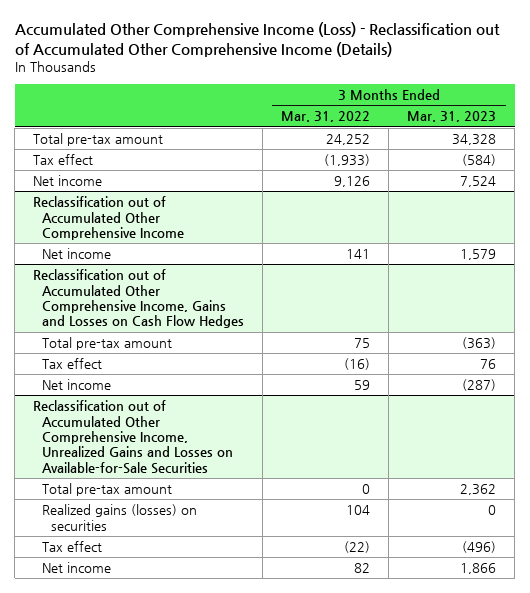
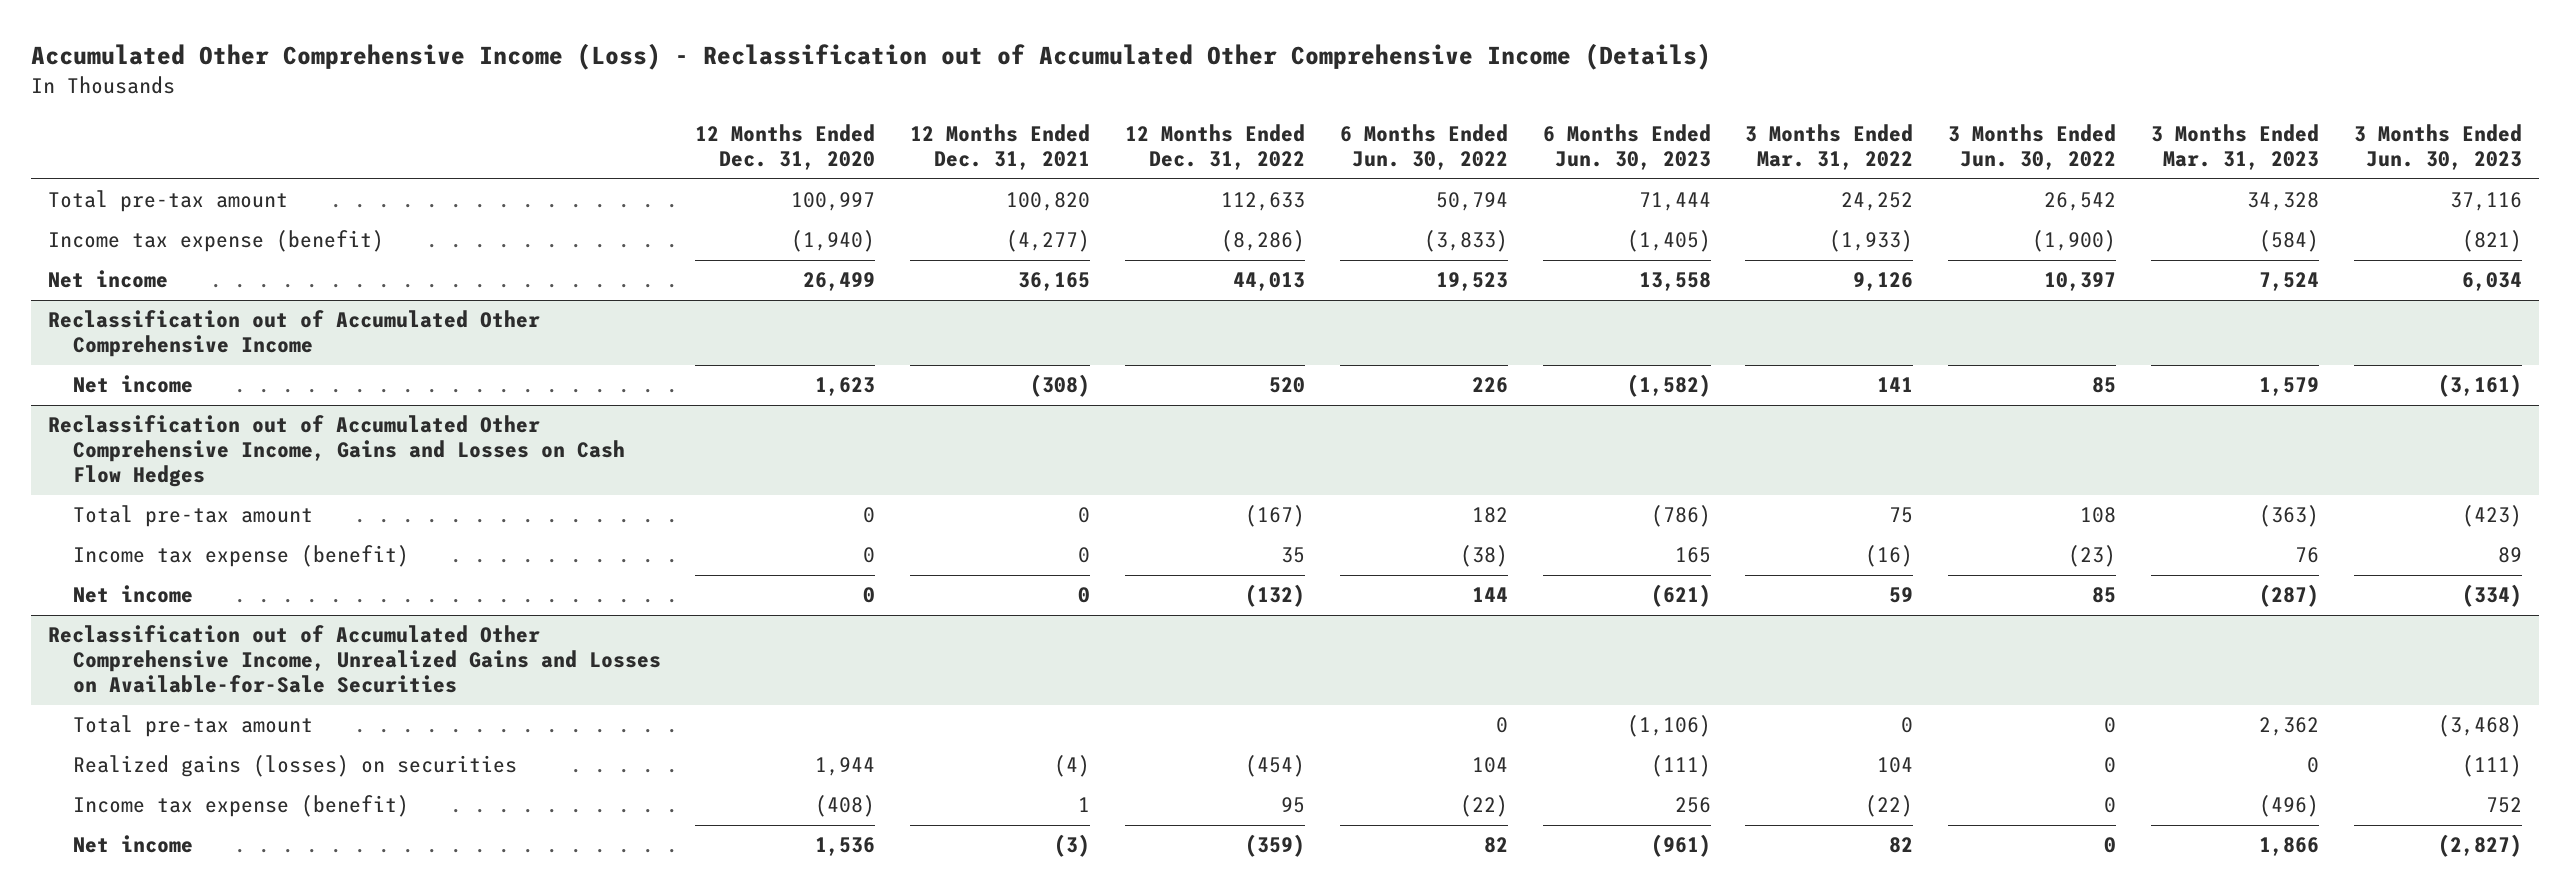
none -> [695,123,876,171] 12 Months Ended Dec. 31, 2020
none -> [910,123,1091,171] 12 Months Ended Dec. 31, 2021
none -> [1125,123,1306,171] 12 Months Ended Dec. 31, 2022
none -> [1339,123,1508,171] 6 Months Ended Jun. 30, 2022
none -> [1542,123,1711,171] 6 Months Ended Jun. 30, 2023
none -> [1948,123,2117,171] 3 Months Ended Jun. 30, 2022
none -> [2353,123,2522,171] 3 Months Ended Jun. 30, 2023
[33,154,94,166] Tax effect -> [48,230,385,253] Income tax expense (benefit)
[42,358,103,370] Tax effect -> [72,545,409,568] Income tax expense (benefit)
[42,541,103,553] Tax effect -> [72,795,409,818] Income tax expense (benefit)

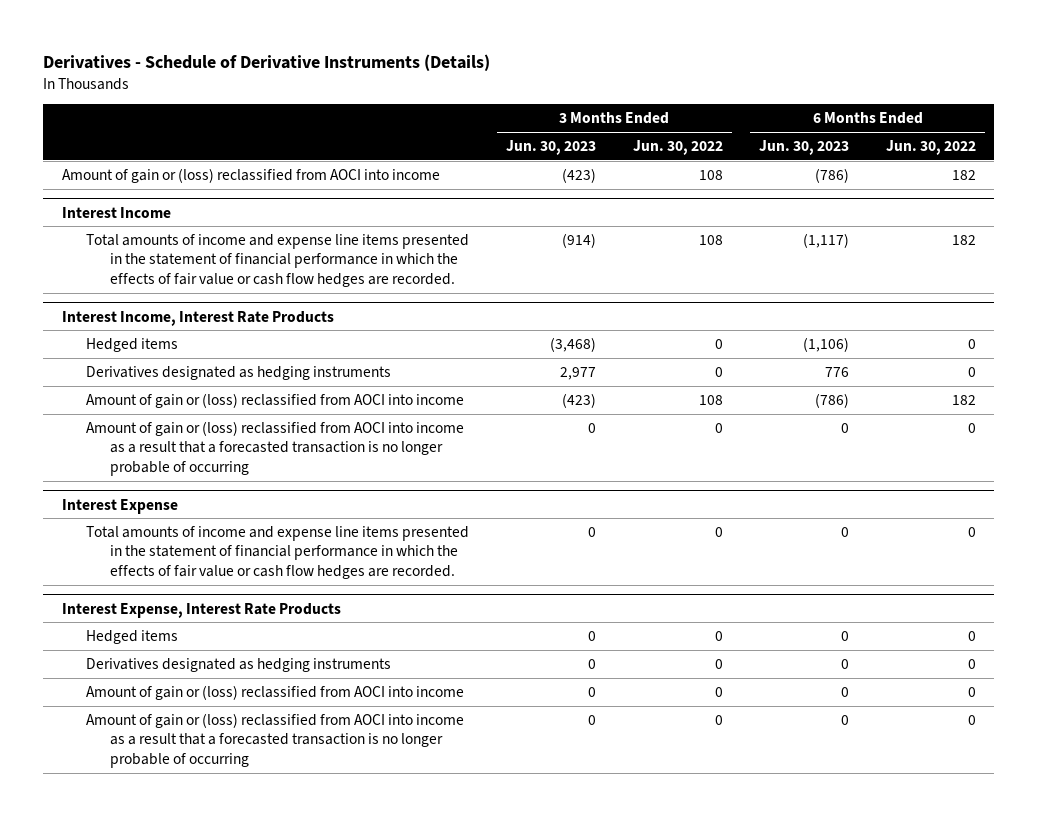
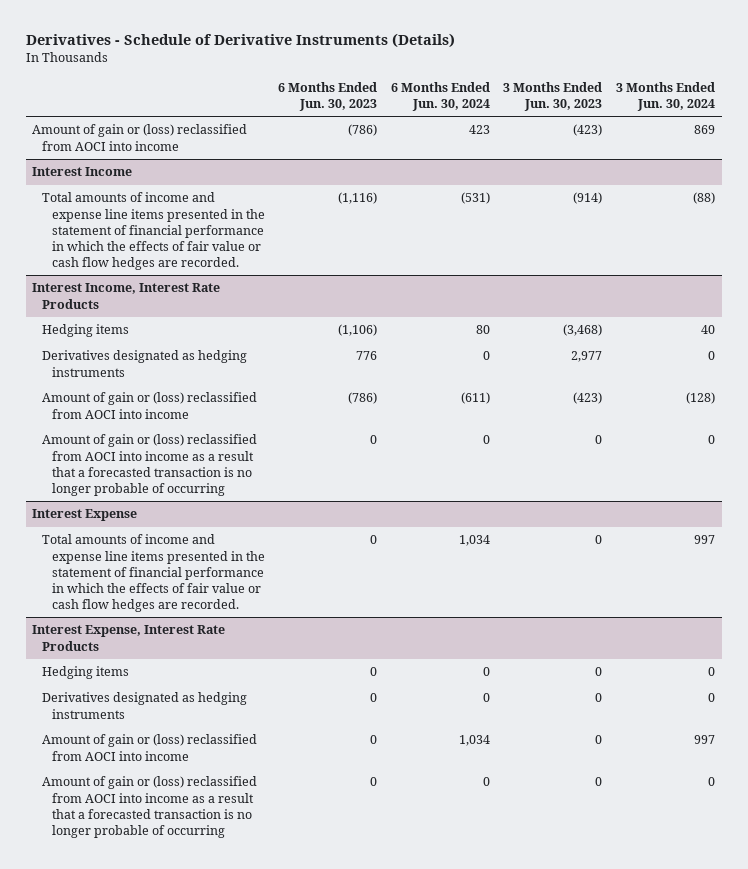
[632,140,723,156] Jun. 30, 2022 -> none
[886,140,977,156] Jun. 30, 2022 -> none
none -> [390,81,490,111] 6 Months Ended Jun. 30, 2024
none -> [616,81,716,111] 3 Months Ended Jun. 30, 2024
[803,233,850,249] (1,117) -> [338,192,378,205] (1,116)
[85,338,178,353] Hedged items -> [42,324,130,338] Hedging items
[85,630,178,645] Hedged items -> [42,666,130,680] Hedging items

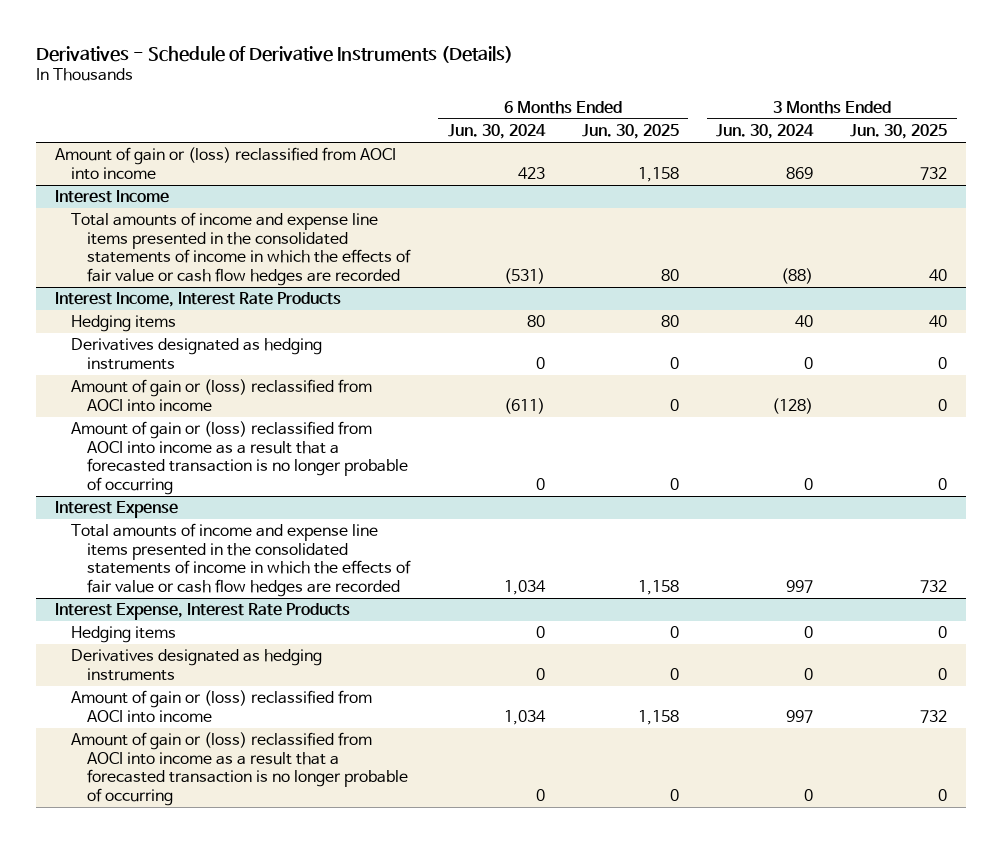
[278,81,378,111] 6 Months Ended Jun. 30, 2023 -> none
[503,81,603,111] 3 Months Ended Jun. 30, 2023 -> none
none -> [581,124,679,140] Jun. 30, 2025
none -> [850,124,948,140] Jun. 30, 2025
[42,192,265,270] Total amounts of income and expense line items presented in the statement of financial performance in which the effects of fair value or cash flow hedges are recorded. -> [71,212,412,286] Total amounts of income and expense line items presented in the consolidated statements of income in which the effects of fair value or cash flow hedges are recorded
[42,534,265,612] Total amounts of income and expense line items presented in the statement of financial performance in which the effects of fair value or cash flow hedges are recorded. -> [71,523,412,597] Total amounts of income and expense line items presented in the consolidated statements of income in which the effects of fair value or cash flow hedges are recorded

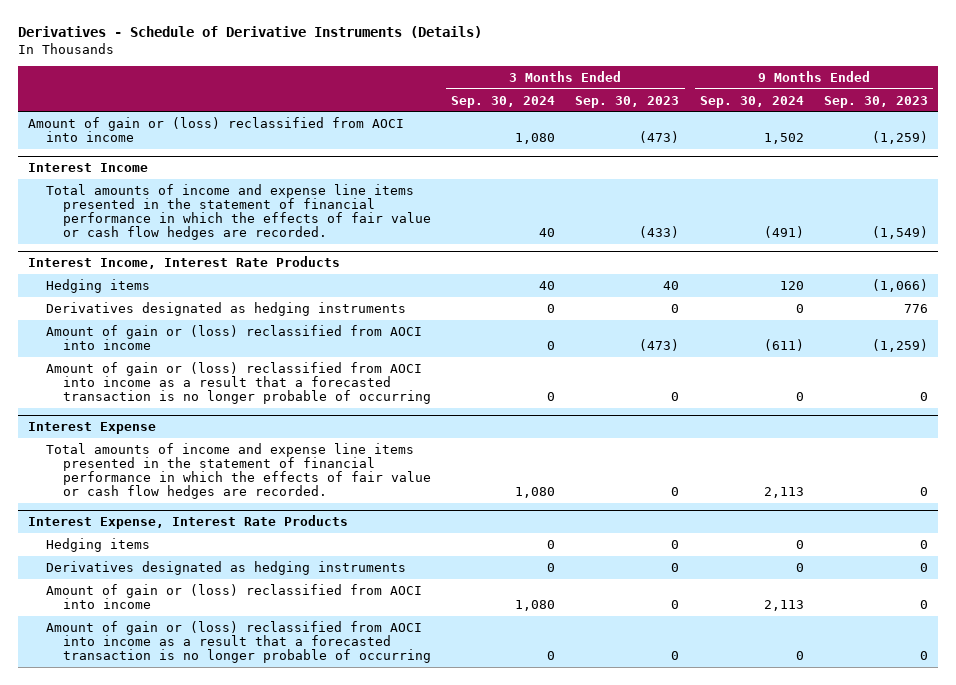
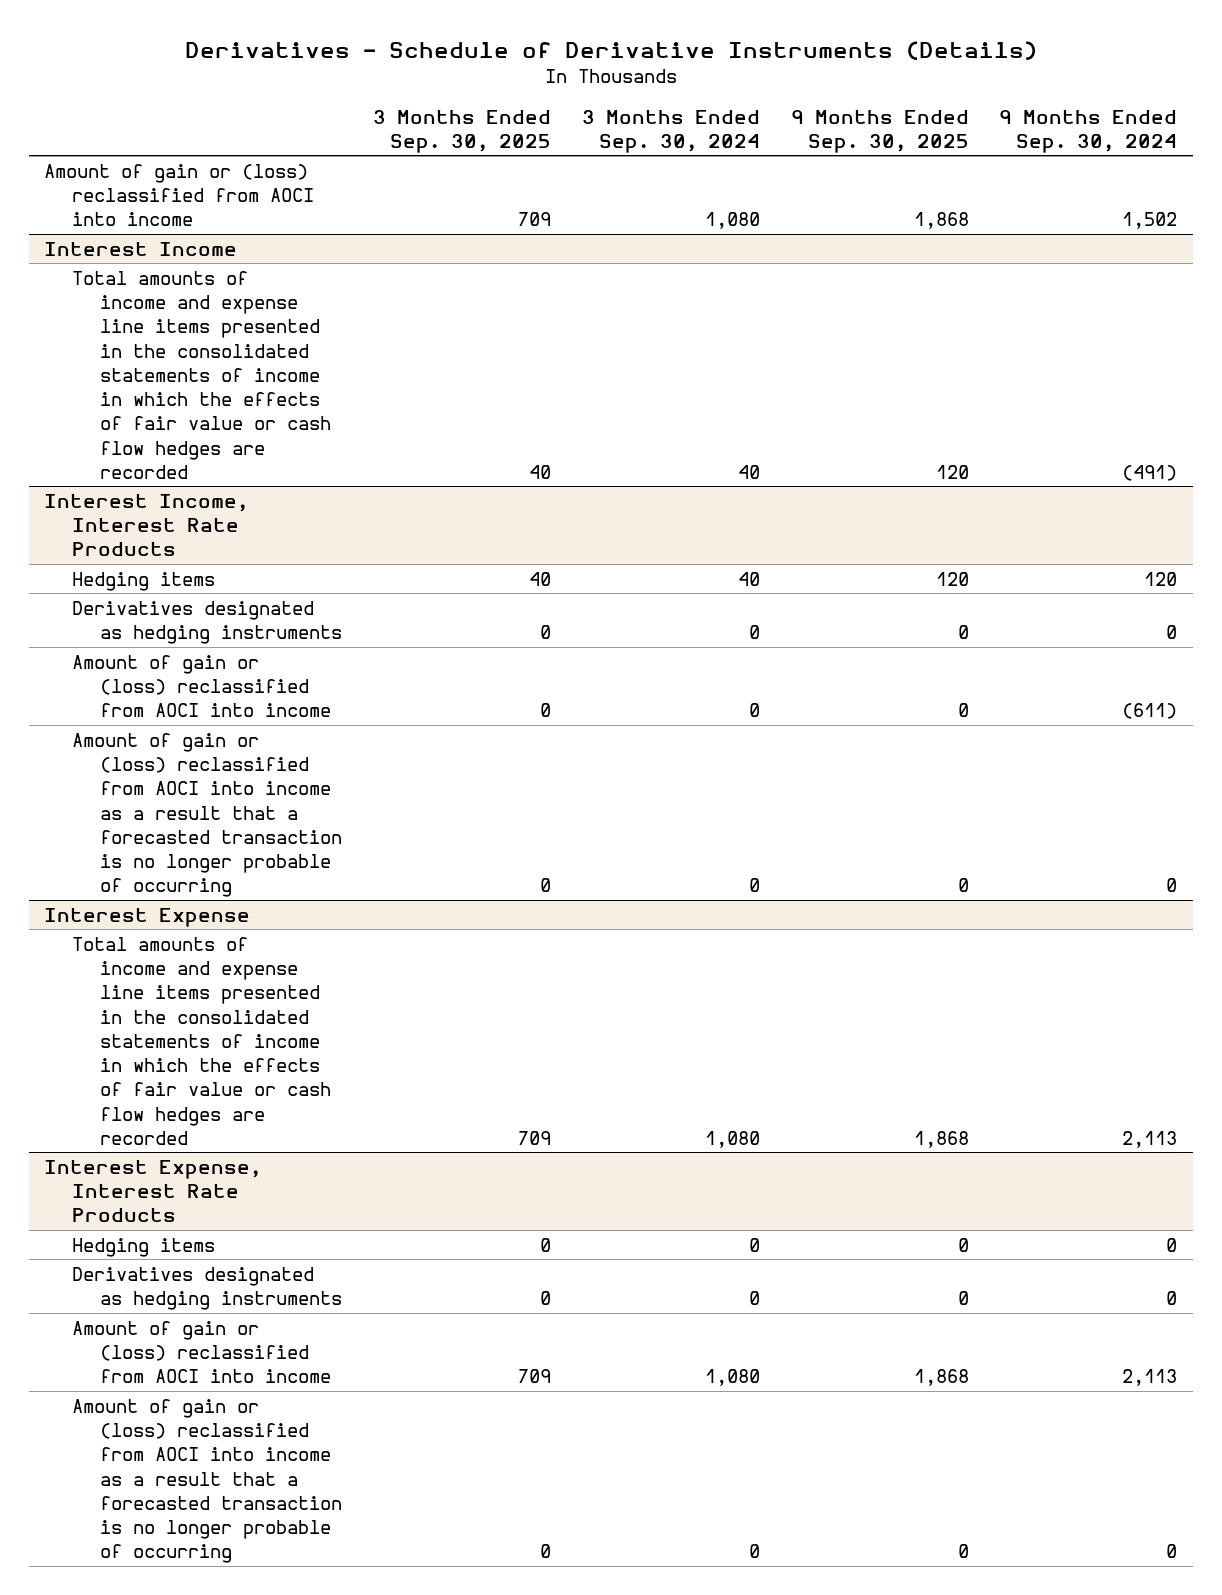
[575,95,680,108] Sep. 30, 2023 -> none
[823,95,928,108] Sep. 30, 2023 -> none
none -> [372,109,551,153] 3 Months Ended Sep. 30, 2025
none -> [790,109,969,153] 9 Months Ended Sep. 30, 2025
[45,183,432,241] Total amounts of income and expense line items presented in the statement of financial performance in which the effects of fair value or cash flow hedges are recorded. -> [72,270,332,479] Total amounts of income and expense line items presented in the consolidated statements of income in which the effects of fair value or cash flow hedges are recorded
[45,442,432,500] Total amounts of income and expense line items presented in the statement of financial performance in which the effects of fair value or cash flow hedges are recorded. -> [72,936,332,1145] Total amounts of income and expense line items presented in the consolidated statements of income in which the effects of fair value or cash flow hedges are recorded

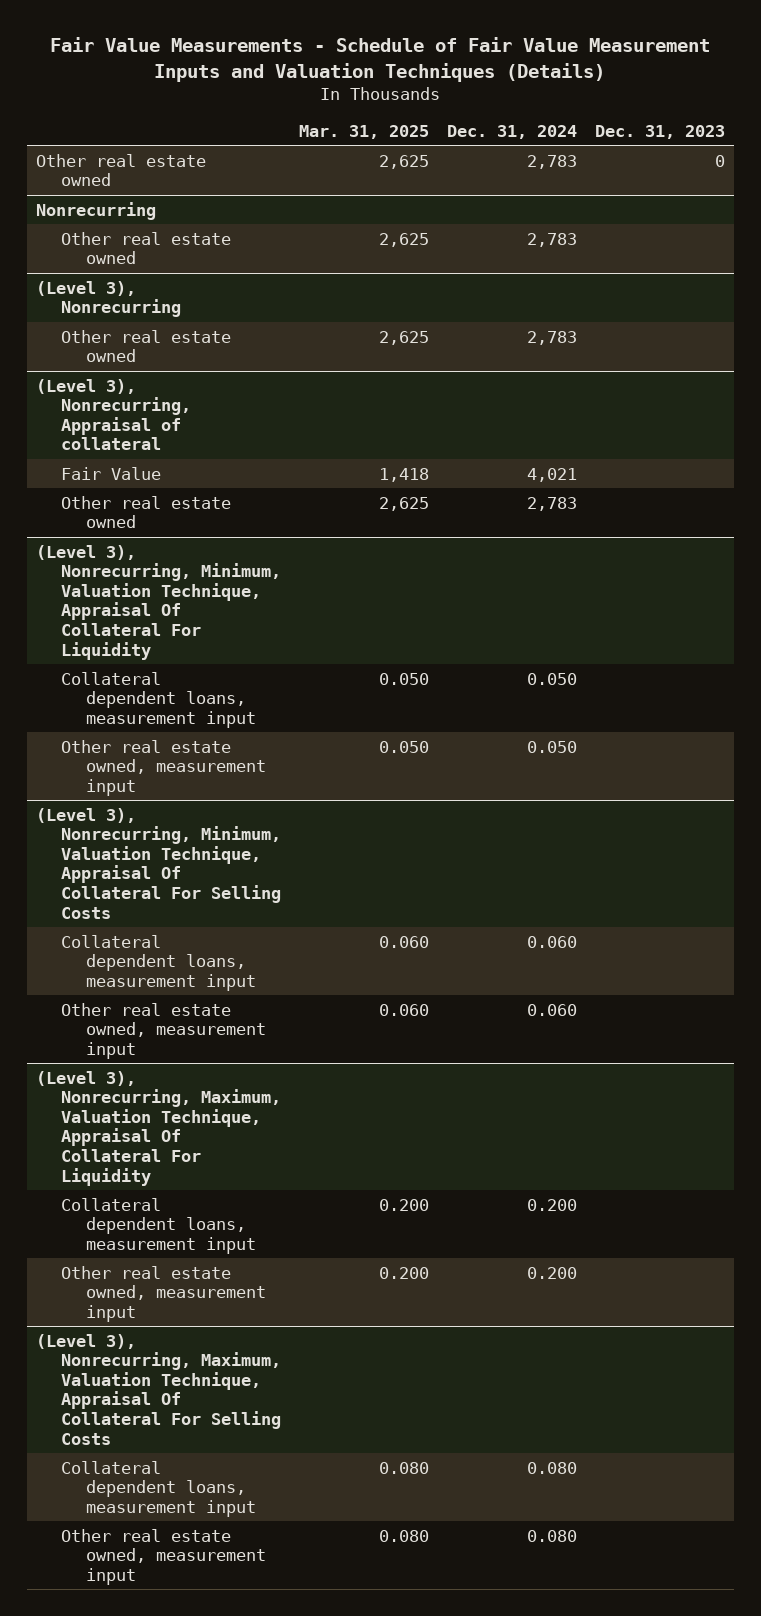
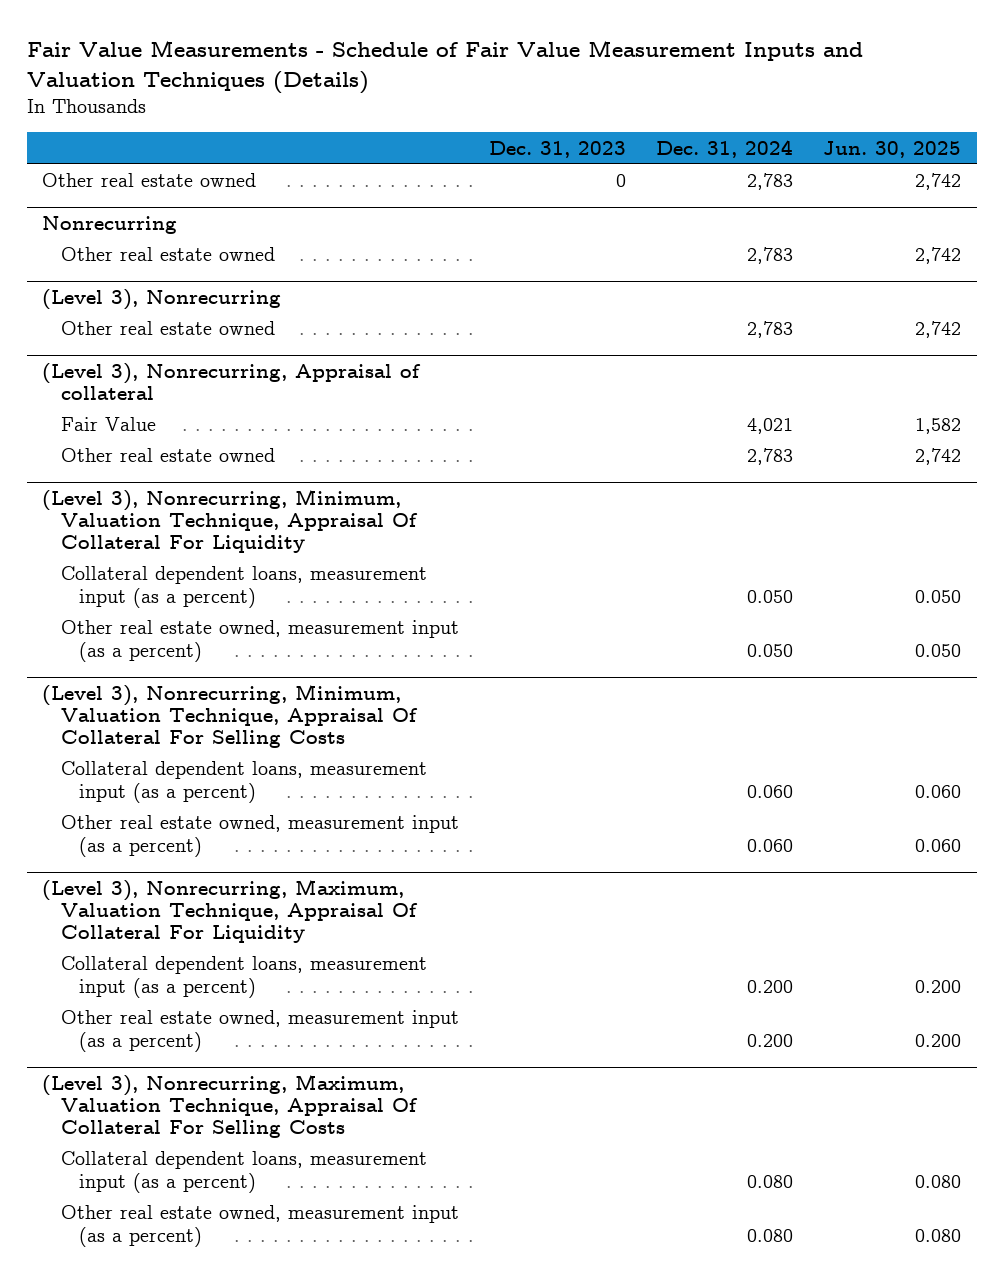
[298,124,429,139] Mar. 31, 2025 -> none
none -> [823,140,962,158] Jun. 30, 2025
[60,671,256,728] Collateral dependent loans, measurement input -> [60,566,427,608] Collateral dependent loans, measurement input (as a percent)
[60,739,266,796] Other real estate owned, measurement input -> [60,620,459,662] Other real estate owned, measurement input (as a percent)
[60,934,256,991] Collateral dependent loans, measurement input -> [60,761,427,803] Collateral dependent loans, measurement input (as a percent)
[60,1002,266,1059] Other real estate owned, measurement input -> [60,815,459,857] Other real estate owned, measurement input (as a percent)
[60,1197,256,1254] Collateral dependent loans, measurement input -> [60,956,427,998] Collateral dependent loans, measurement input (as a percent)
[60,1265,266,1322] Other real estate owned, measurement input -> [60,1010,459,1052] Other real estate owned, measurement input (as a percent)
[60,1460,256,1517] Collateral dependent loans, measurement input -> [60,1151,427,1193] Collateral dependent loans, measurement input (as a percent)
[60,1528,266,1585] Other real estate owned, measurement input -> [60,1205,459,1247] Other real estate owned, measurement input (as a percent)

